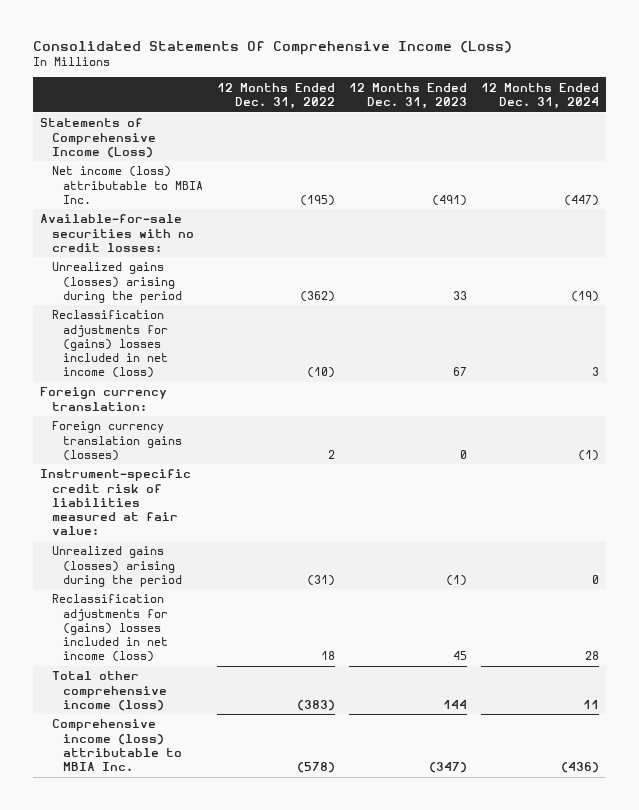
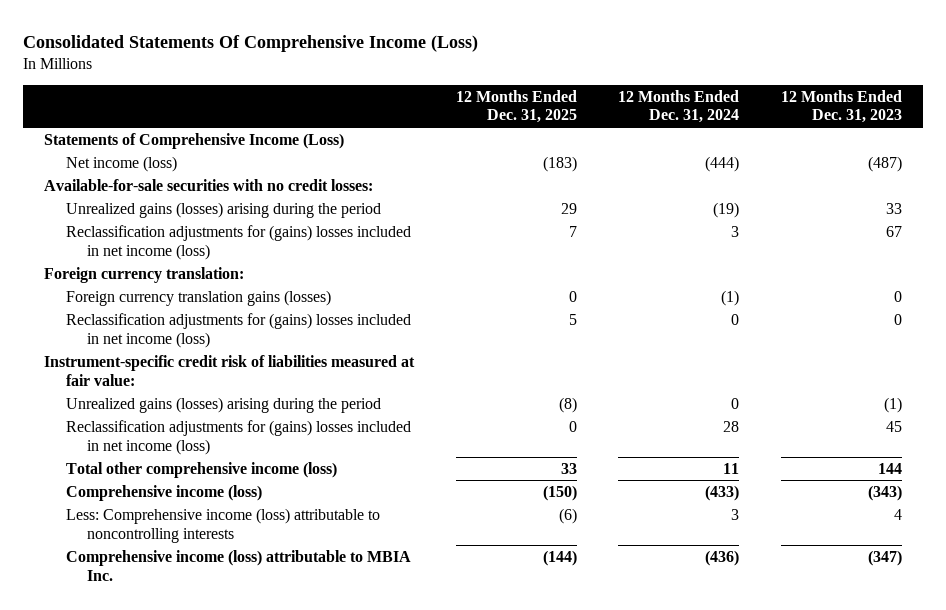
[216,82,335,109] 12 Months Ended Dec. 31, 2022 -> none
none -> [455,89,577,124] 12 Months Ended Dec. 31, 2025
[51,166,204,204] Net income (loss) attributable to MBIA Inc. -> none
none -> [65,155,177,172] Net income (loss)
none -> [65,312,411,348] Reclassification adjustments for (gains) losses included in net income (loss)
none -> [65,484,262,501] Comprehensive income (loss)
none -> [65,507,380,543] Less: Comprehensive income (loss) attributable to noncontrolling interests

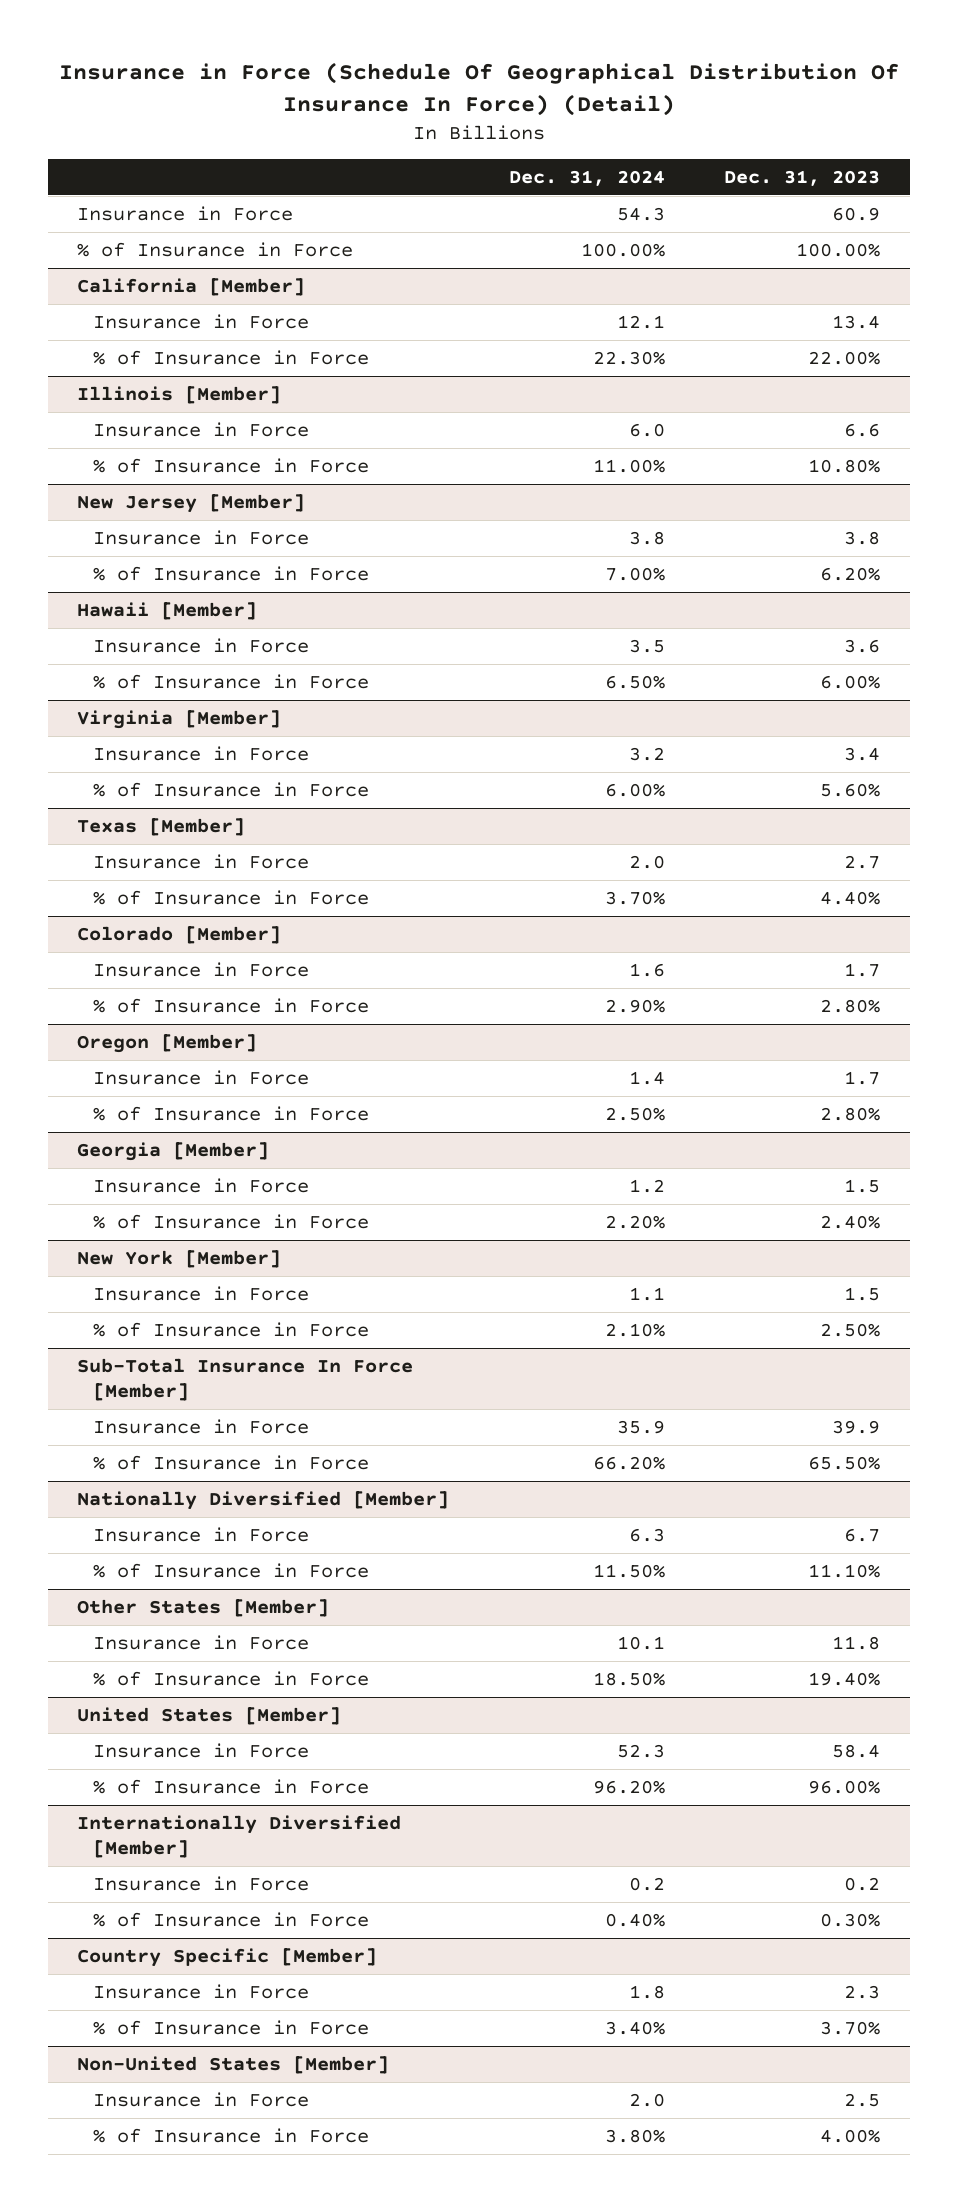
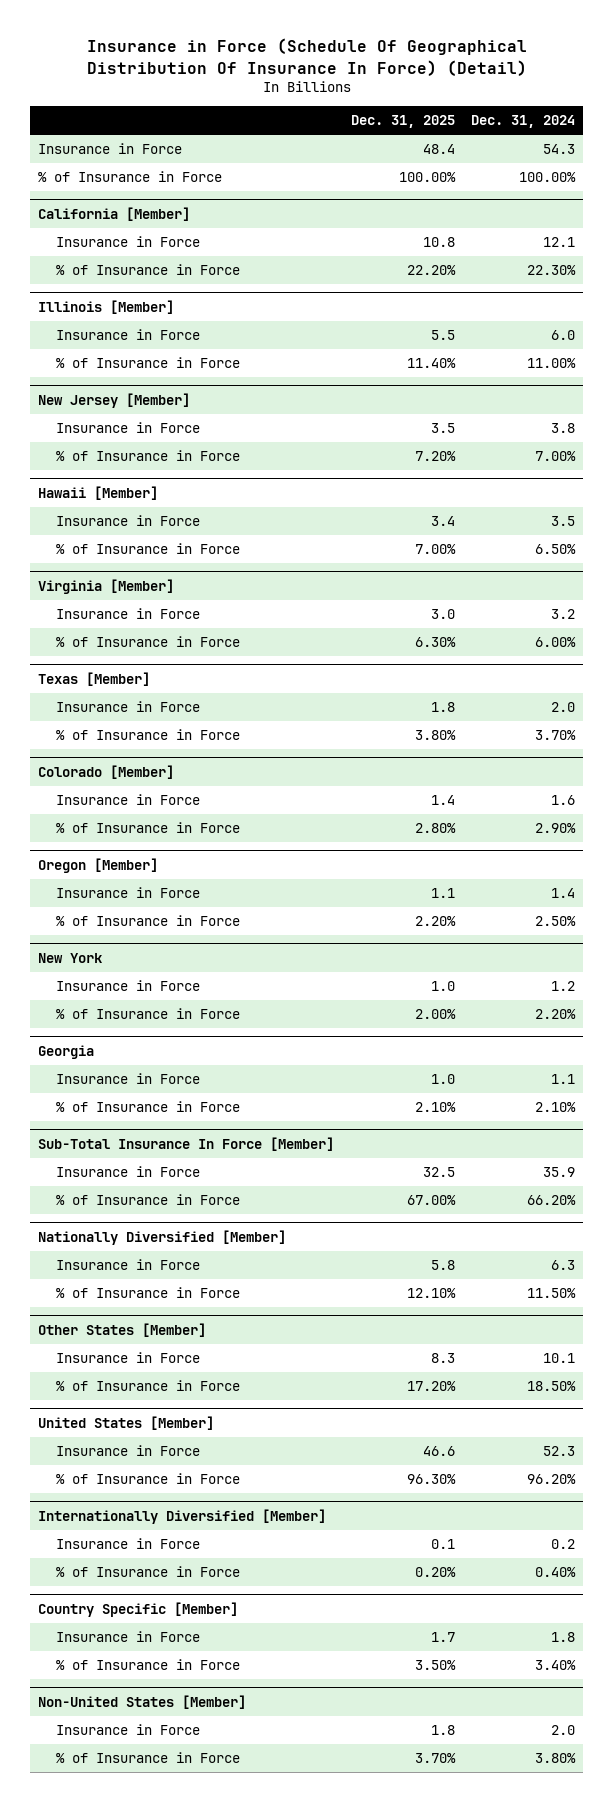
[724,169,881,186] Dec. 31, 2023 -> none
none -> [350,115,455,129] Dec. 31, 2025
[77,1142,270,1162] Georgia [Member] -> [38,952,103,963] New York
[77,1250,282,1269] New York [Member] -> [38,1044,95,1059] Georgia

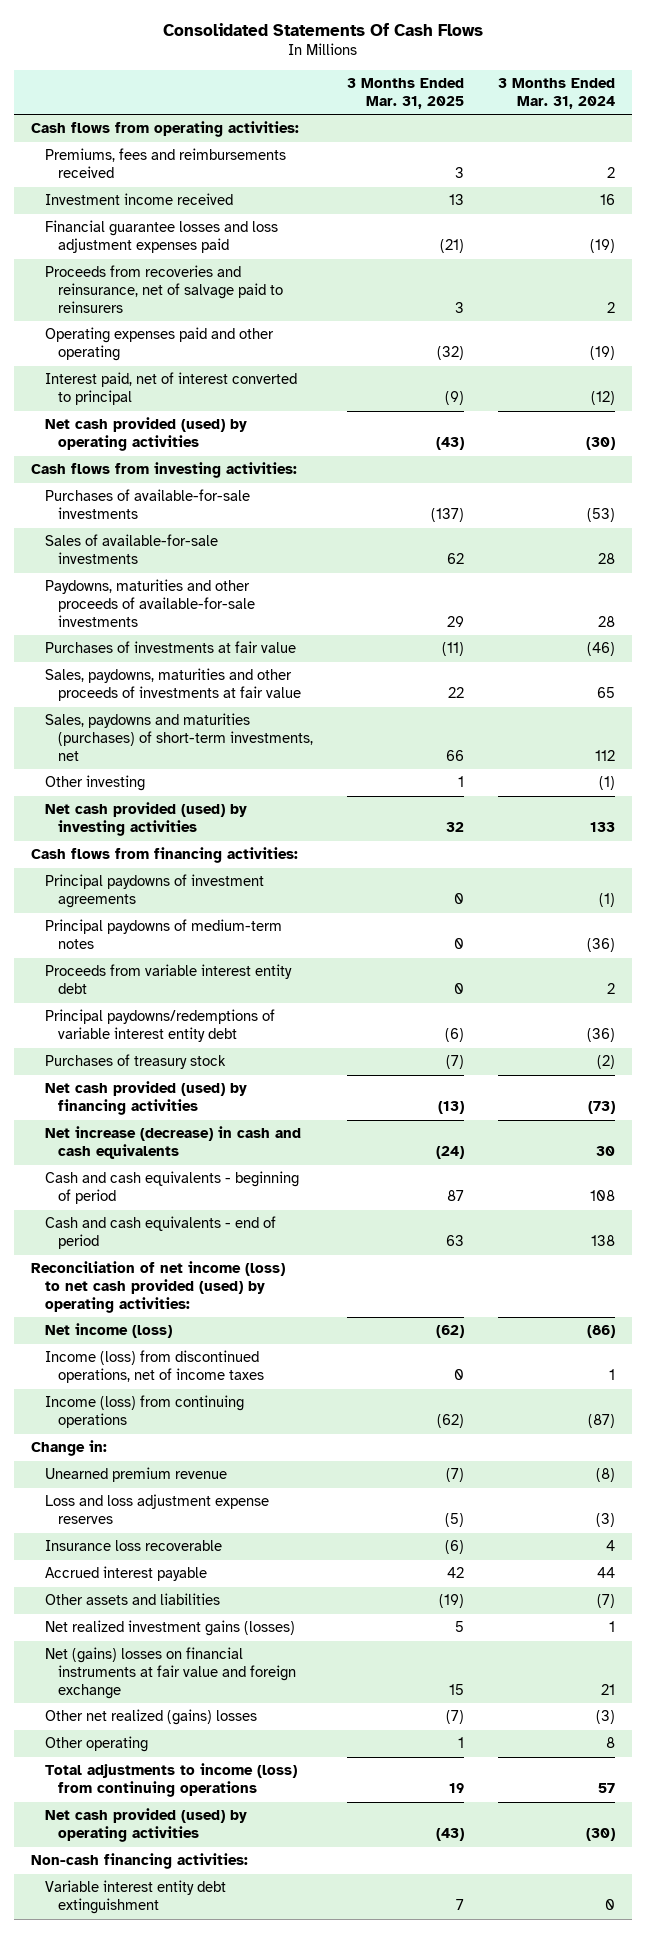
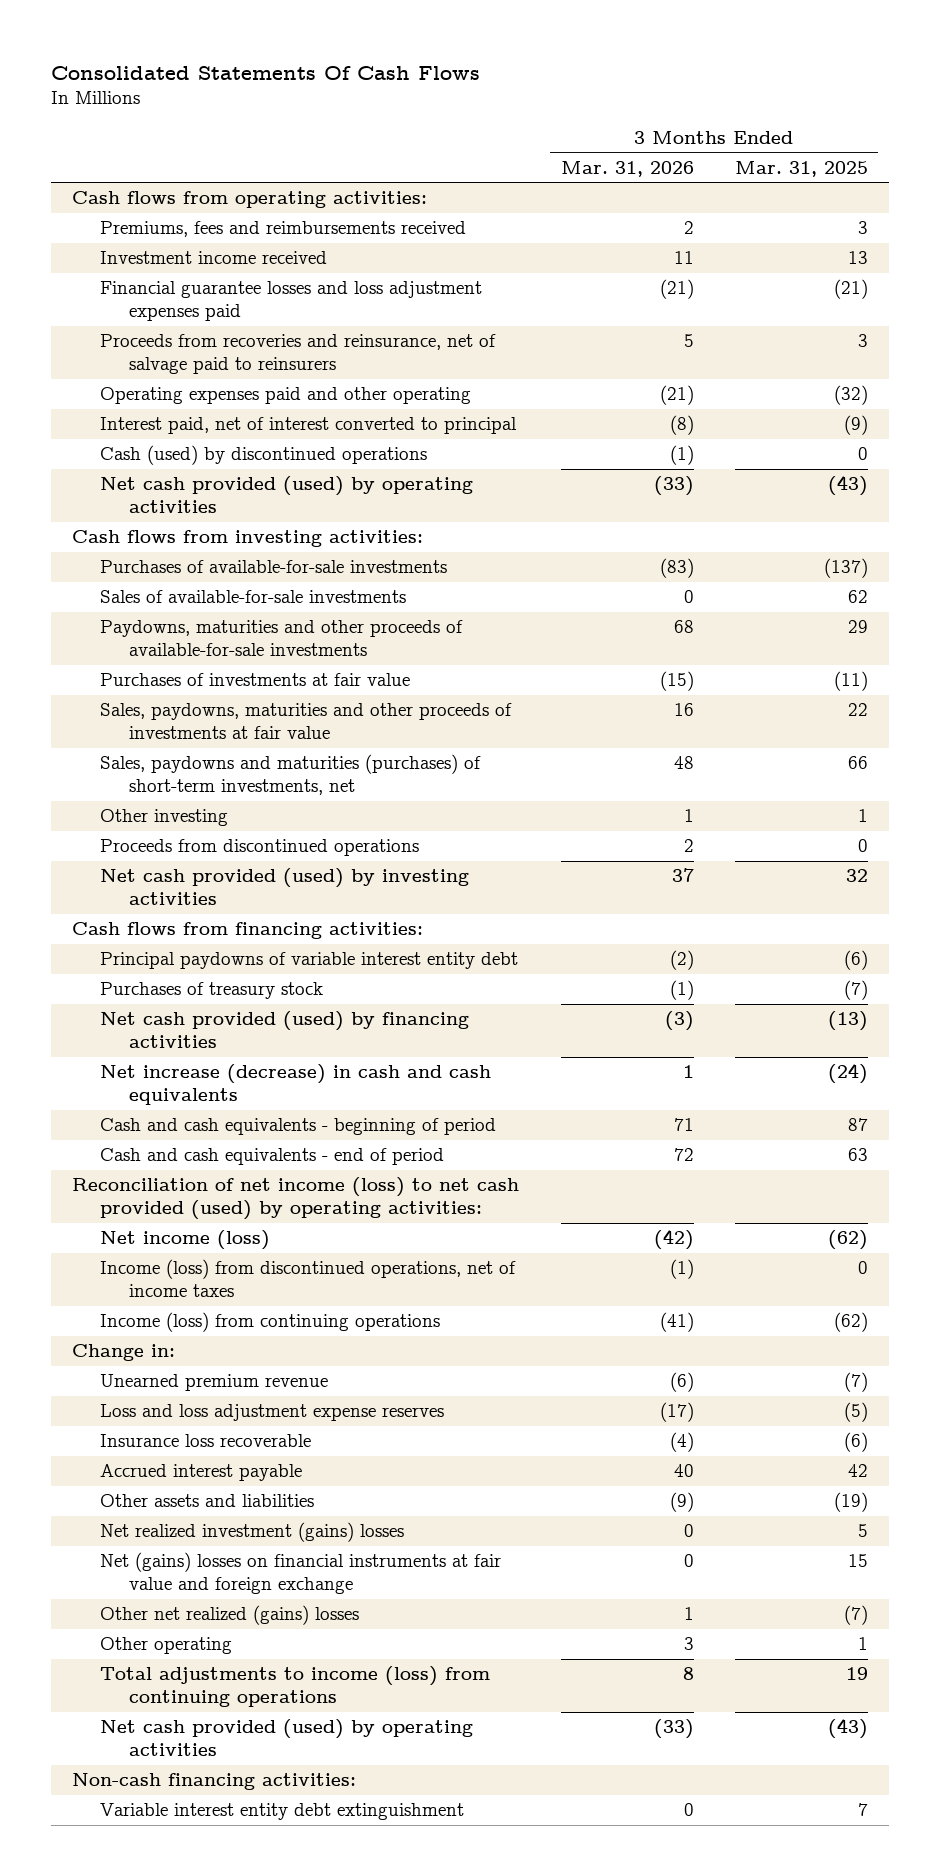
[497,78,615,109] 3 Months Ended Mar. 31, 2024 -> none
none -> [560,160,694,177] Mar. 31, 2026
none -> [100,445,428,466] Cash (used) by discontinued operations
none -> [100,839,420,857] Proceeds from discontinued operations
[44,874,264,909] Principal paydowns of investment agreements -> none
[44,919,282,950] Principal paydowns of medium-term notes -> none
[44,964,292,995] Proceeds from variable interest entity debt -> none
[44,1009,275,1043] Principal paydowns/redemptions of variable interest entity debt -> [100,952,519,970] Principal paydowns of variable interest entity debt
[44,1620,295,1637] Net realized investment gains (losses) -> [100,1522,405,1543] Net realized investment (gains) losses

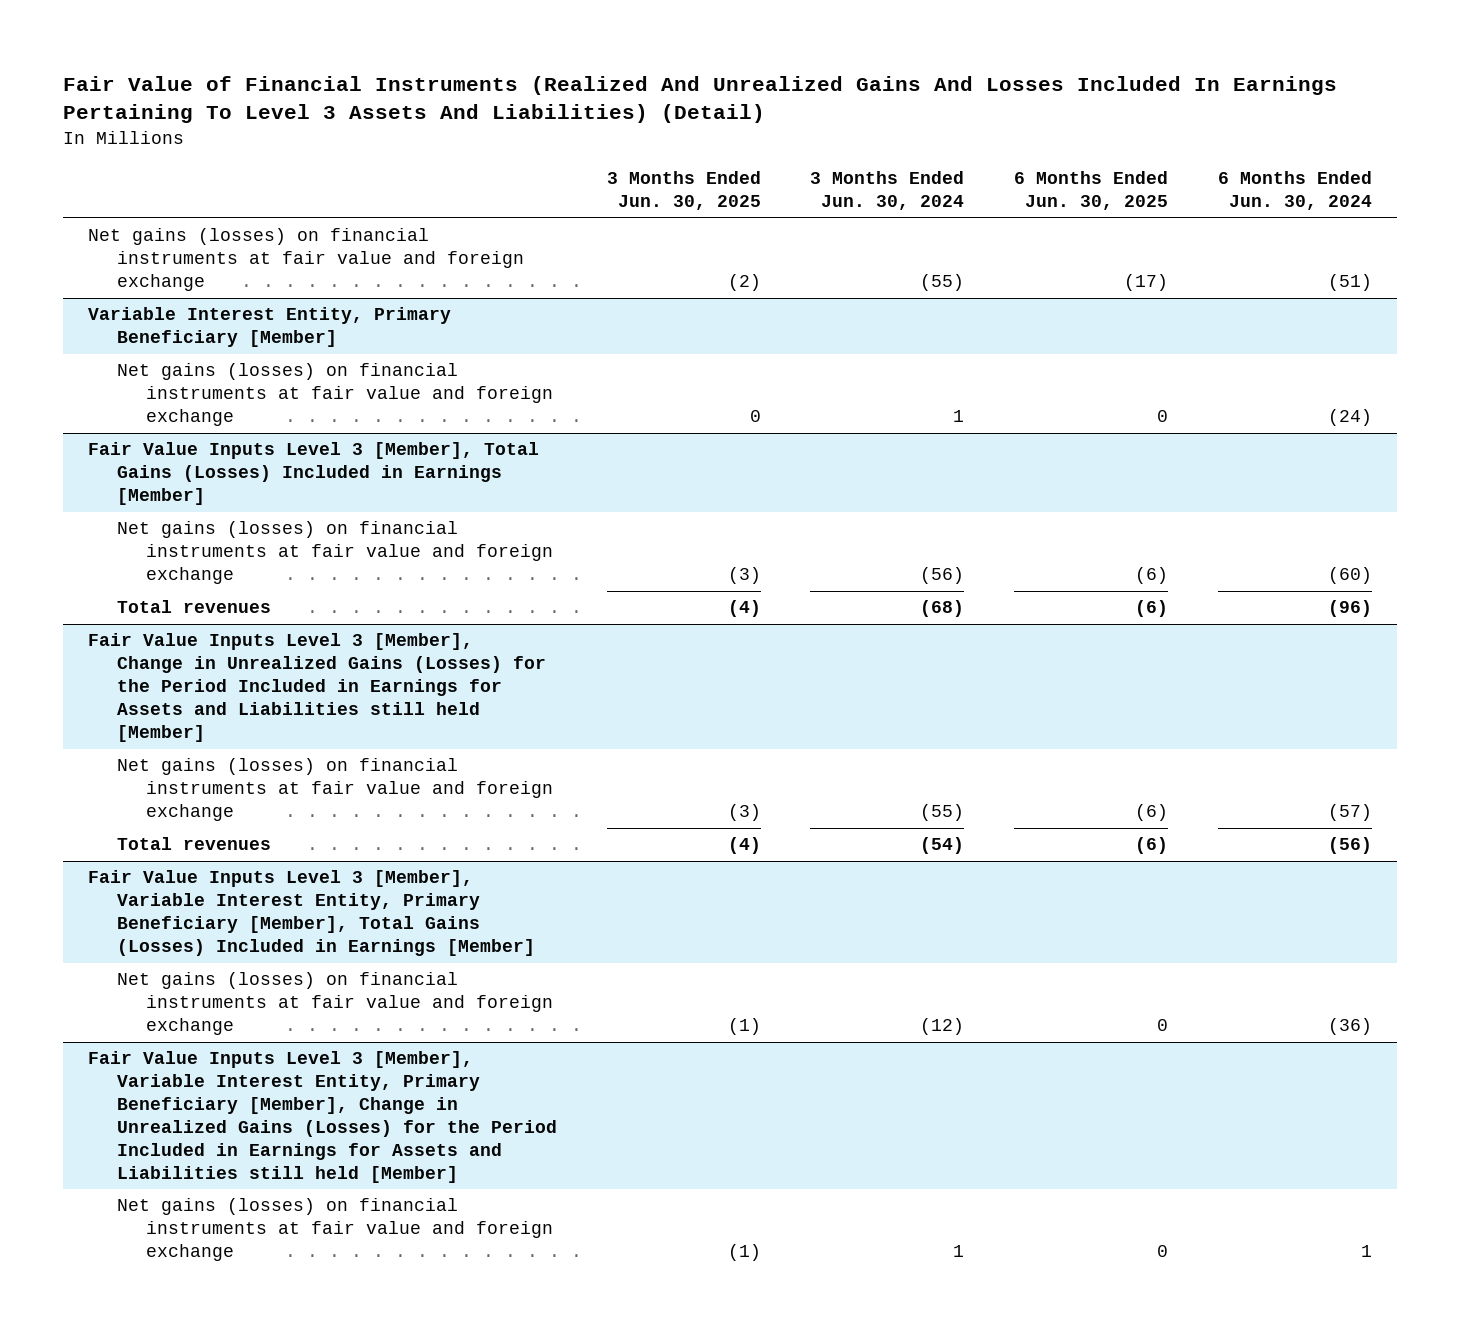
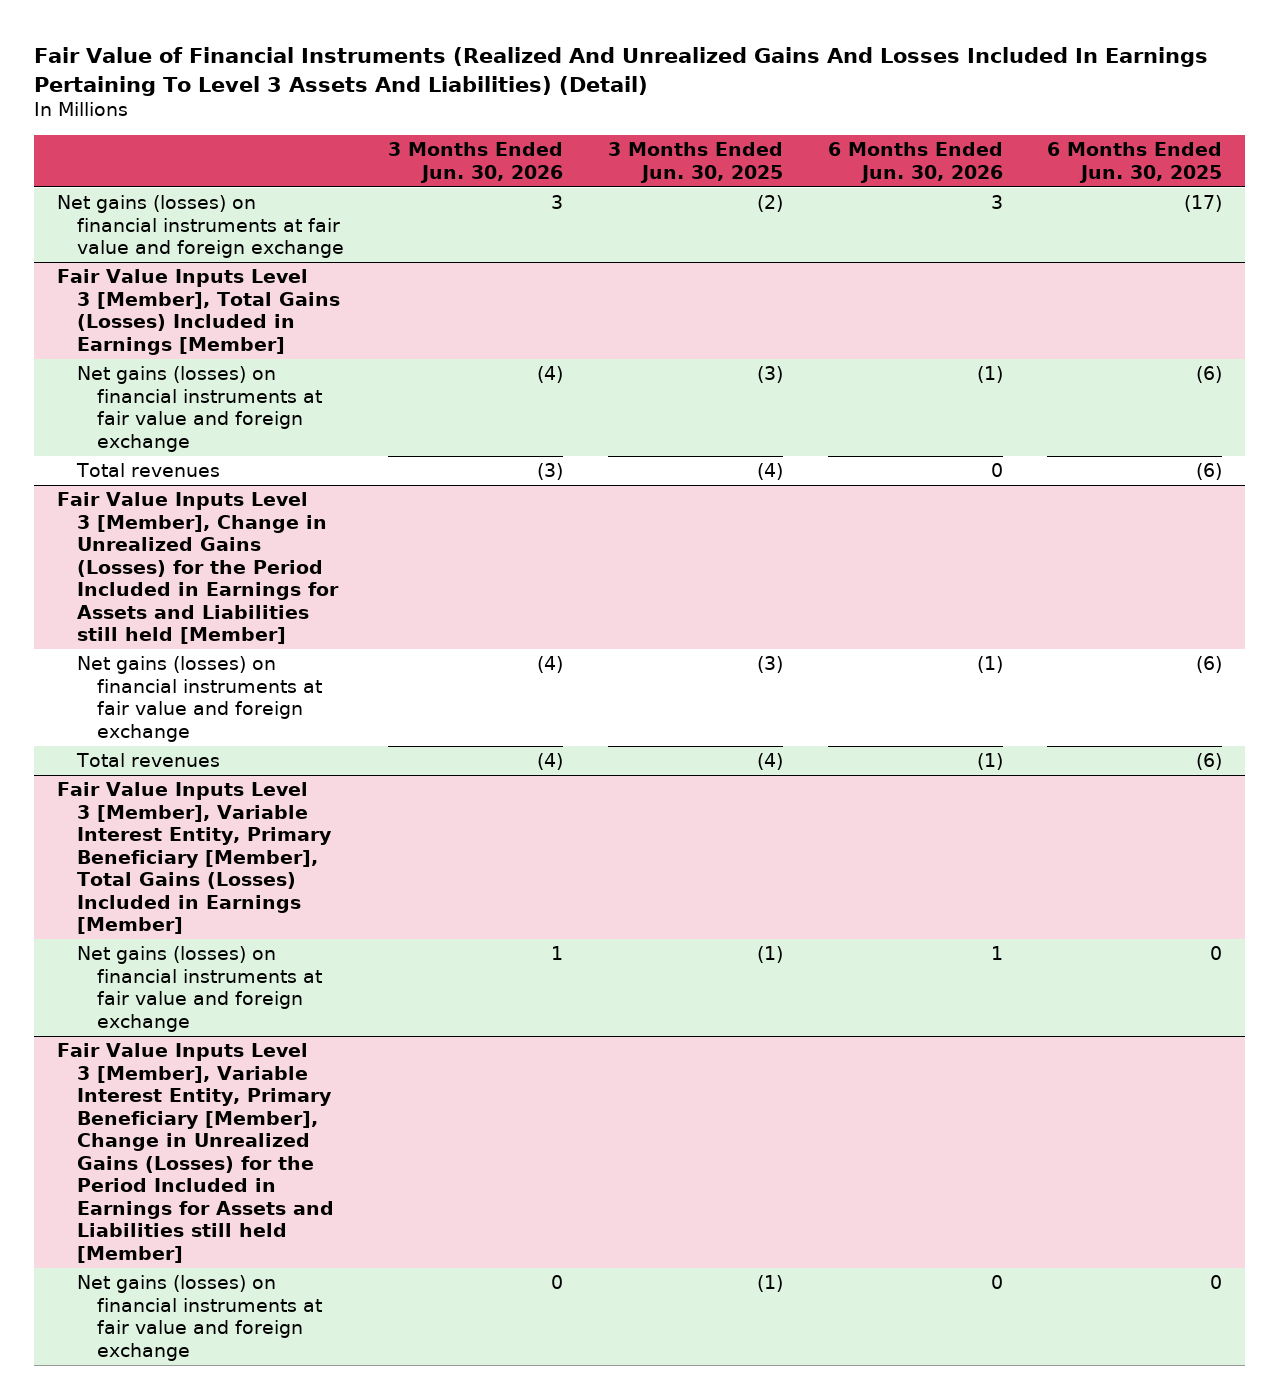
[810,171,965,211] 3 Months Ended Jun. 30, 2024 -> none
[1217,171,1372,211] 6 Months Ended Jun. 30, 2024 -> none
none -> [388,142,564,183] 3 Months Ended Jun. 30, 2026
none -> [827,142,1003,183] 6 Months Ended Jun. 30, 2026
[87,307,451,348] Variable Interest Entity, Primary Beneficiary [Member] -> none
[116,363,553,427] Net gains (losses) on financial instruments at fair value and foreign exchange -> none

